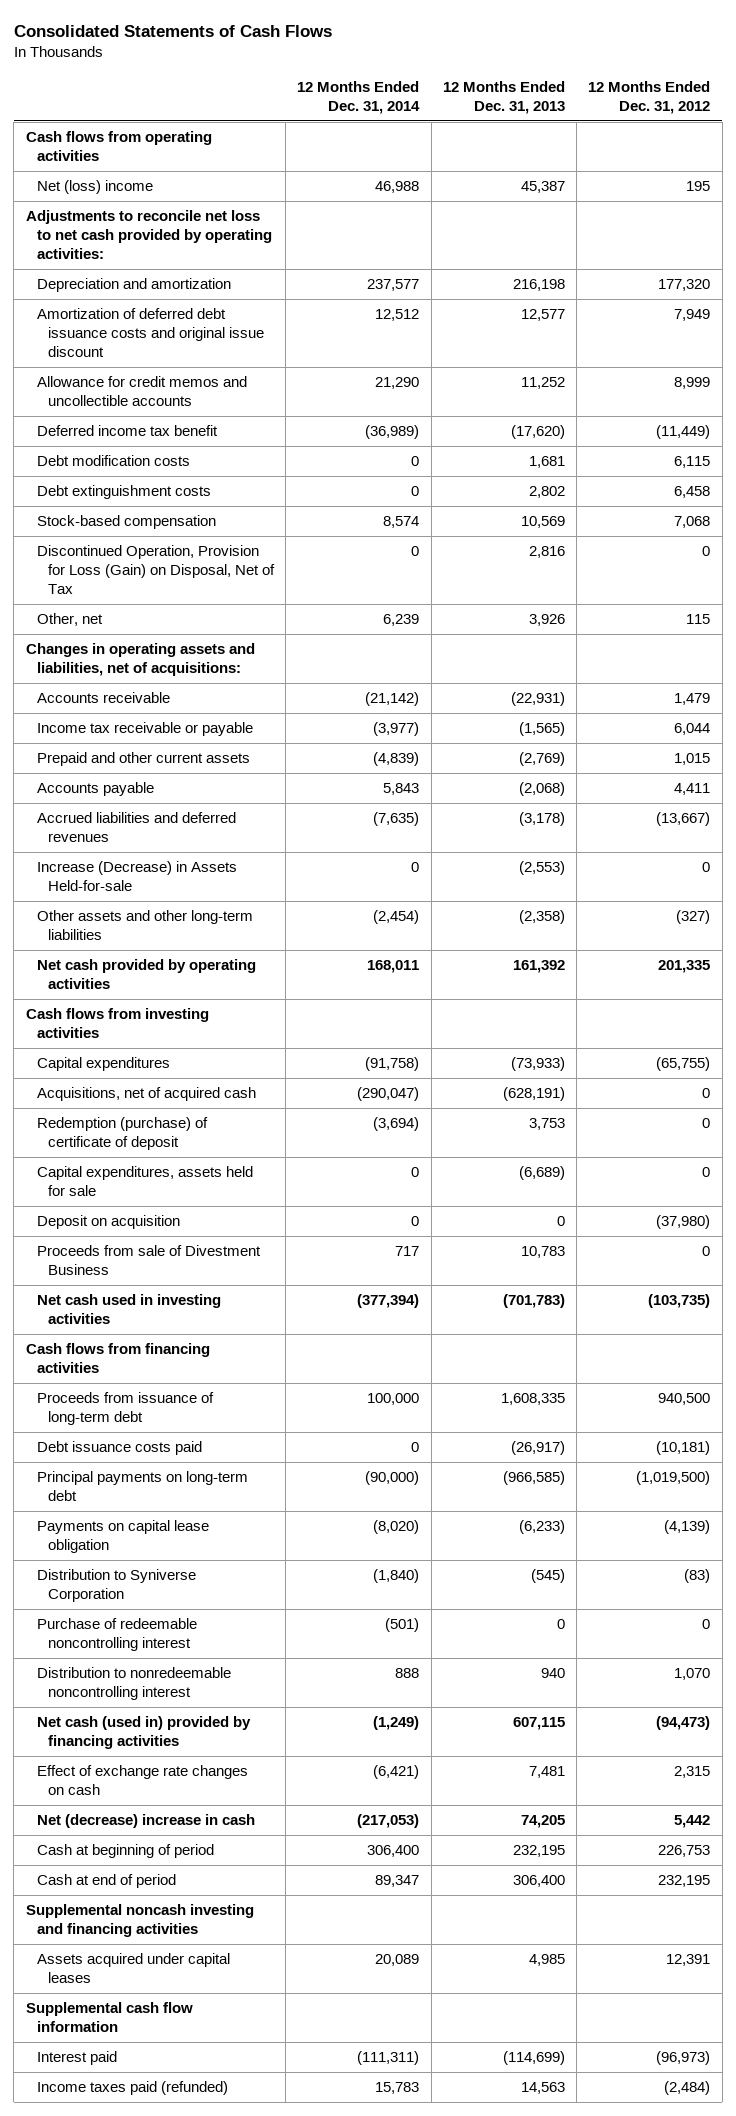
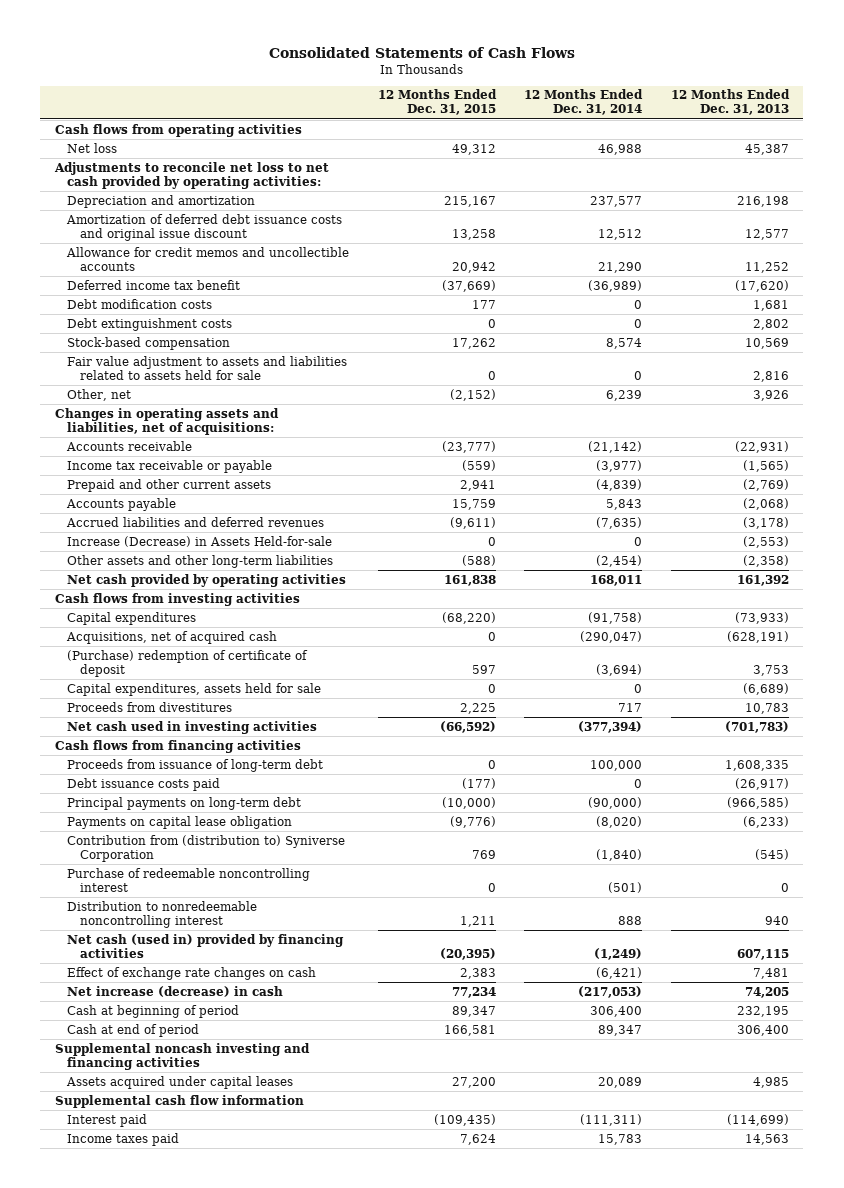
[588,80,711,115] 12 Months Ended Dec. 31, 2012 -> none
none -> [377,89,497,116] 12 Months Ended Dec. 31, 2015
[36,180,153,195] Net (loss) income -> [67,142,118,153] Net loss
[36,545,275,595] Discontinued Operation, Provision for Loss (Gain) on Disposal, Net of Tax -> [67,355,348,380] Fair value adjustment to assets and liabilities related to assets held for sale
[36,1117,208,1151] Redemption (purchase) of certificate of deposit -> [67,649,309,677] (Purchase) redemption of certificate of deposit
[36,1215,180,1230] Deposit on acquisition -> none
[36,1245,261,1276] Proceeds from sale of Divestment Business -> [67,701,233,712] Proceeds from divestitures
[36,1569,196,1603] Distribution to Syniverse Corporation -> [67,834,346,862] Contribution from (distribution to) Syniverse Corporation
[36,1814,255,1829] Net (decrease) increase in cash -> [67,985,284,997] Net increase (decrease) in cash
[36,2081,228,2096] Income taxes paid (refunded) -> [67,1132,180,1146] Income taxes paid

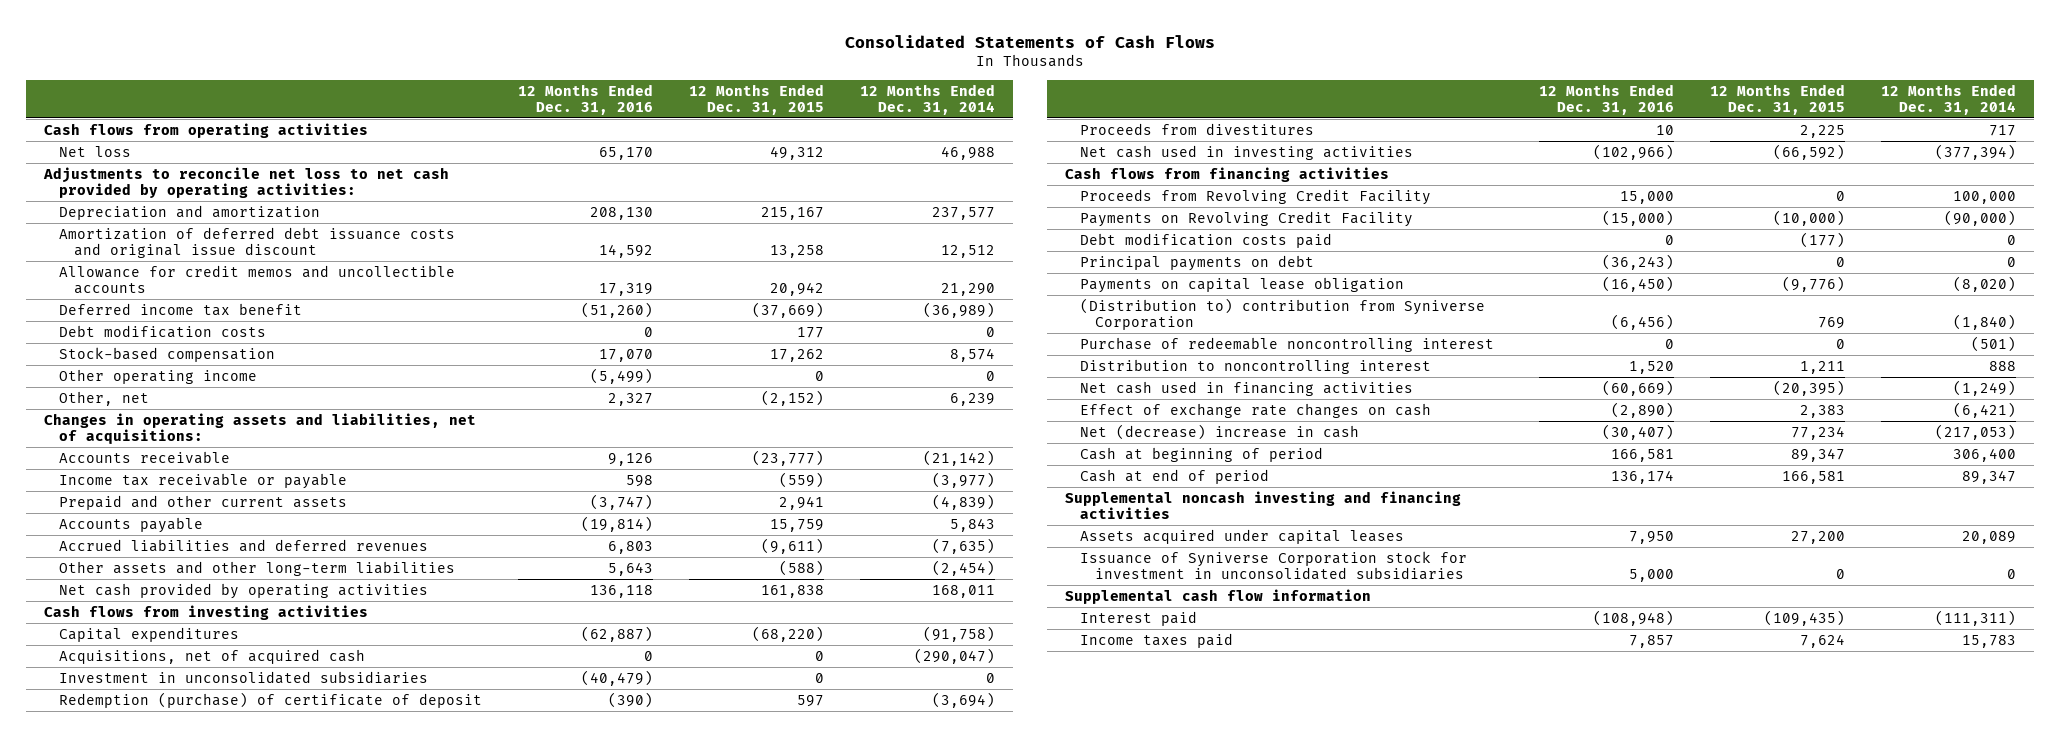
[671,89,791,116] 12 Months Ended Dec. 31, 2013 -> none
none -> [517,83,653,115] 12 Months Ended Dec. 31, 2016
[67,317,233,331] Debt extinguishment costs -> none
[67,355,348,380] Fair value adjustment to assets and liabilities related to assets held for sale -> none
none -> [58,368,257,384] Other operating income
[67,535,333,547] Increase (Decrease) in Assets Held-for-sale -> none
[67,682,322,696] Capital expenditures, assets held for sale -> none
none -> [58,670,428,684] Investment in unconsolidated subsidiaries
[67,649,309,677] (Purchase) redemption of certificate of deposit -> [58,691,482,708] Redemption (purchase) of certificate of deposit
[67,758,324,772] Proceeds from issuance of long-term debt -> none
none -> [1079,188,1431,205] Proceeds from Revolving Credit Facility
none -> [1079,210,1413,227] Payments on Revolving Credit Facility
[67,777,221,791] Debt issuance costs paid -> [1079,232,1332,248] Debt modification costs paid
[67,796,302,810] Principal payments on long-term debt -> [1079,254,1314,271] Principal payments on debt
[441,796,496,809] (10,000) -> [1835,256,1845,267] 0
[588,796,643,809] (90,000) -> [2006,256,2016,267] 0
[67,834,346,862] Contribution from (distribution to) Syniverse Corporation -> [1079,297,1485,330] (Distribution to) contribution from Syniverse Corporation
[67,900,258,928] Distribution to nonredeemable noncontrolling interest -> [1079,358,1431,374] Distribution to noncontrolling interest
[67,933,345,958] Net cash (used in) provided by financing activities -> [1079,380,1413,396] Net cash used in financing activities
[67,985,284,997] Net increase (decrease) in cash -> [1079,423,1359,440] Net (decrease) increase in cash
none -> [1079,550,1467,580] Issuance of Syniverse Corporation stock for investment in unconsolidated subsidiaries

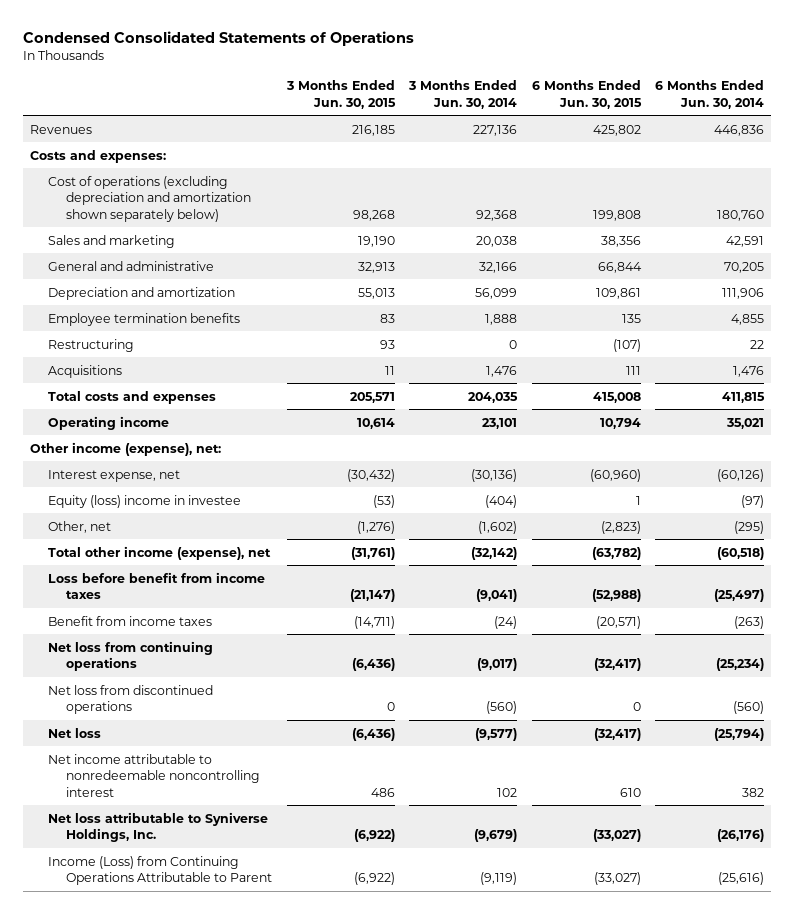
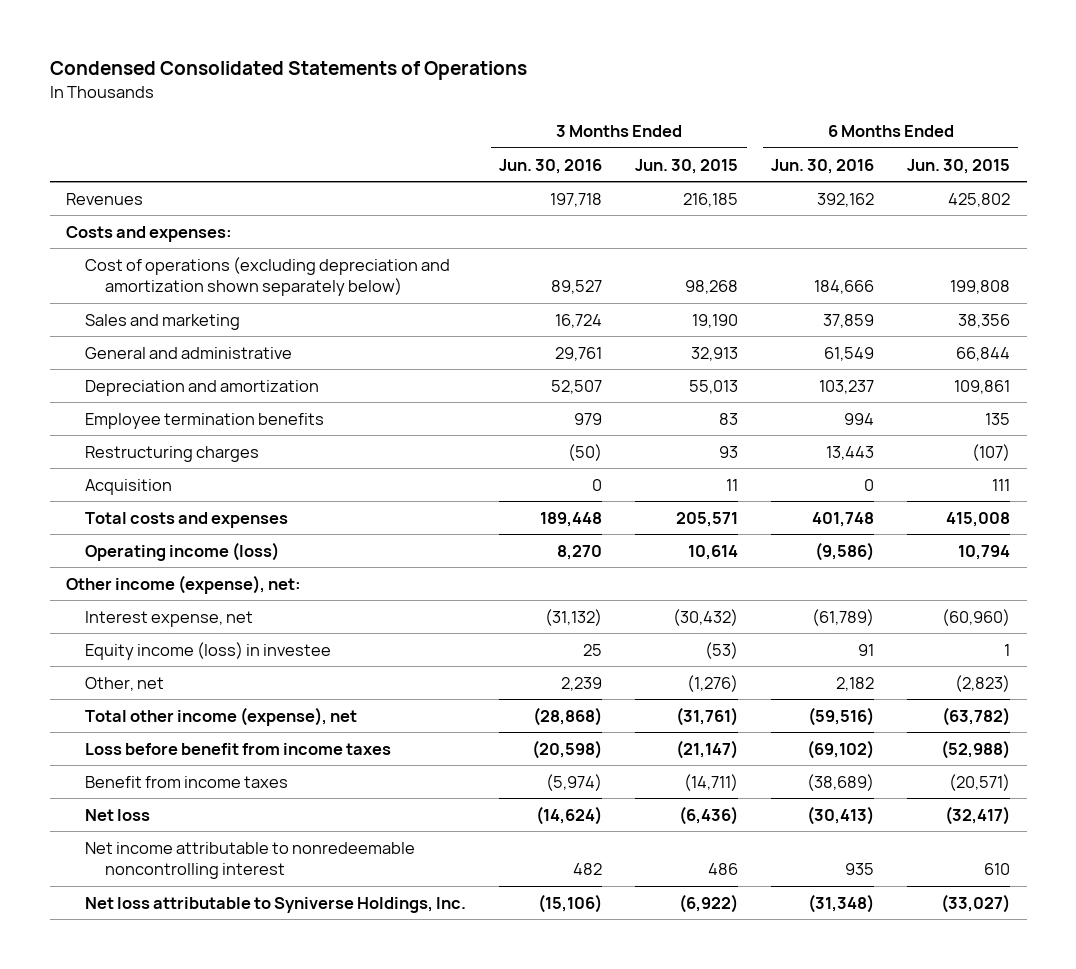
[408,80,518,109] 3 Months Ended Jun. 30, 2014 -> none
[655,80,765,109] 6 Months Ended Jun. 30, 2014 -> none
none -> [499,158,603,174] Jun. 30, 2016
none -> [771,158,875,174] Jun. 30, 2016
[48,338,135,352] Restructuring -> [85,445,260,462] Restructuring charges
[48,364,123,378] Acquisitions -> [85,478,173,495] Acquisition
[48,415,170,430] Operating income -> [85,541,280,561] Operating income (loss)
[48,494,242,508] Equity (loss) income in investee -> [85,641,332,660] Equity income (loss) in investee
[48,640,214,672] Net loss from continuing operations -> none
[48,684,214,715] Net loss from discontinued operations -> none
[48,855,273,886] Income (Loss) from Continuing Operations Attributable to Parent -> none

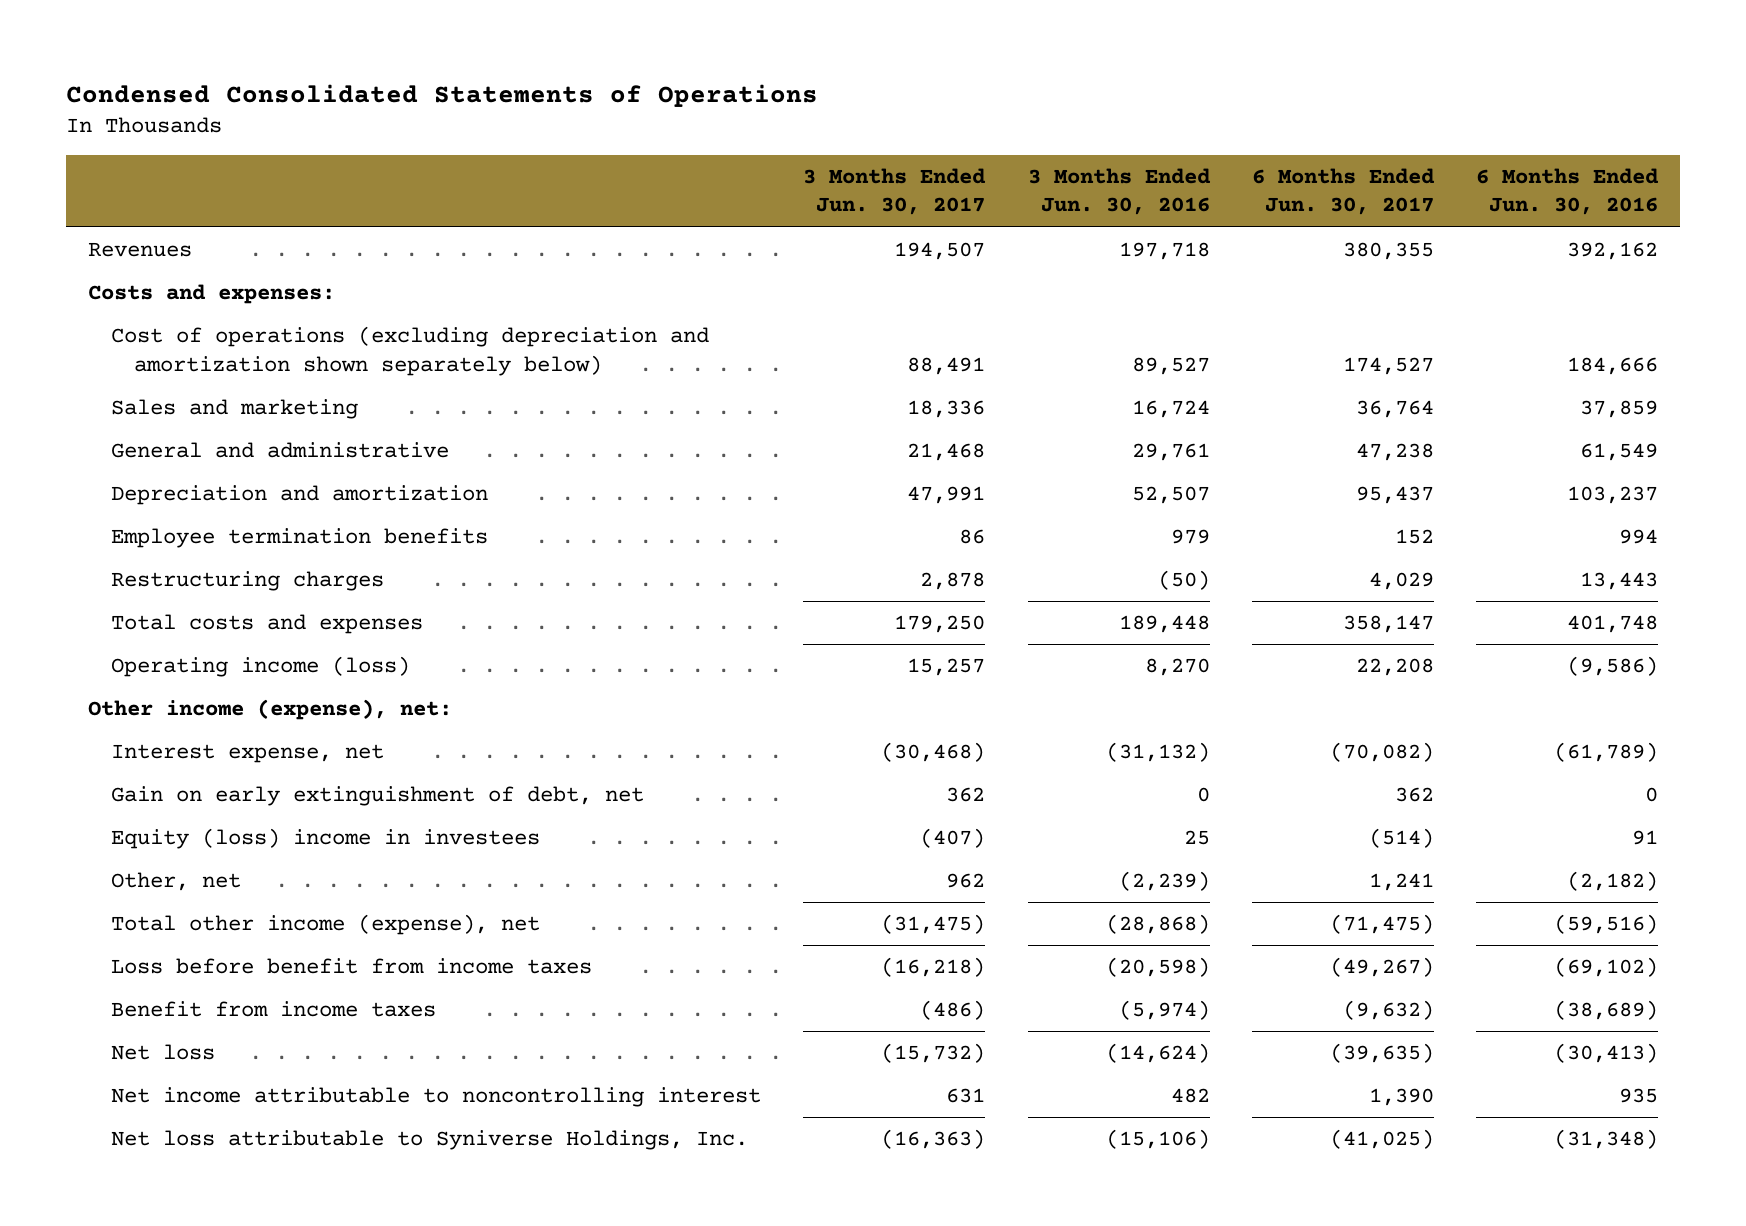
[635,158,739,174] Jun. 30, 2015 -> none
[907,158,1011,174] Jun. 30, 2015 -> none
none -> [803,167,987,216] 3 Months Ended Jun. 30, 2017
none -> [1252,167,1436,216] 6 Months Ended Jun. 30, 2017
[85,478,173,495] Acquisition -> none
none -> [110,786,644,807] Gain on early extinguishment of debt, net
[85,641,332,660] Equity income (loss) in investee -> [110,828,540,850] Equity (loss) income in investees
[561,676,603,691] 2,239 -> [1118,871,1210,892] (2,239)
[836,676,875,691] 2,182 -> [1567,871,1659,892] (2,182)
[85,841,416,880] Net income attributable to nonredeemable noncontrolling interest -> [110,1087,761,1108] Net income attributable to noncontrolling interest

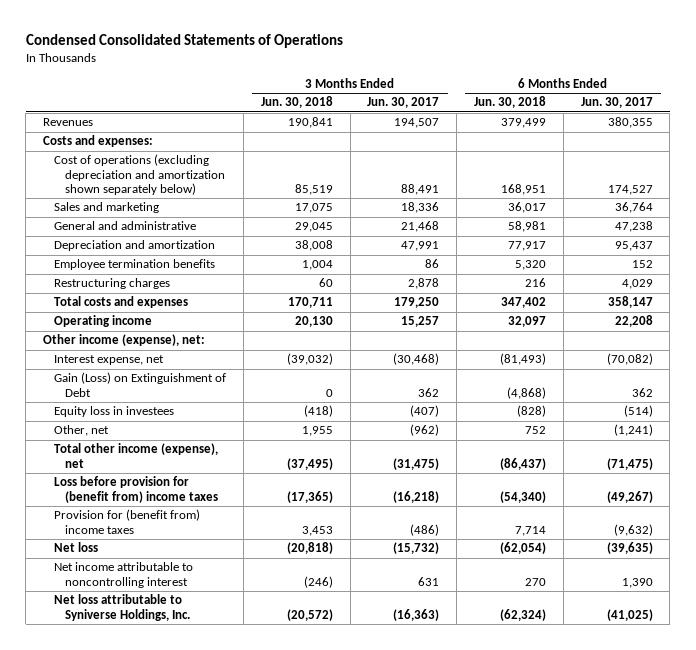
[1027,167,1211,216] 3 Months Ended Jun. 30, 2016 -> none
[1476,167,1660,216] 6 Months Ended Jun. 30, 2016 -> none
none -> [260,96,333,109] Jun. 30, 2018
none -> [473,96,546,109] Jun. 30, 2018
[110,656,410,678] Operating income (loss) -> [54,315,153,328] Operating income
[110,786,644,807] Gain on early extinguishment of debt, net -> [54,372,227,397] Gain (Loss) on Extinguishment of Debt
[110,828,540,850] Equity (loss) income in investees -> [54,406,175,418] Equity loss in investees
[946,873,986,889] 962 -> [410,424,440,437] (962)
[1369,873,1435,892] 1,241 -> [613,424,653,437] (1,241)
[110,958,592,975] Loss before benefit from income taxes -> [54,476,218,503] Loss before provision for (benefit from) income taxes
[110,1001,436,1018] Benefit from income taxes -> [54,509,201,534] Provision for (benefit from) income taxes

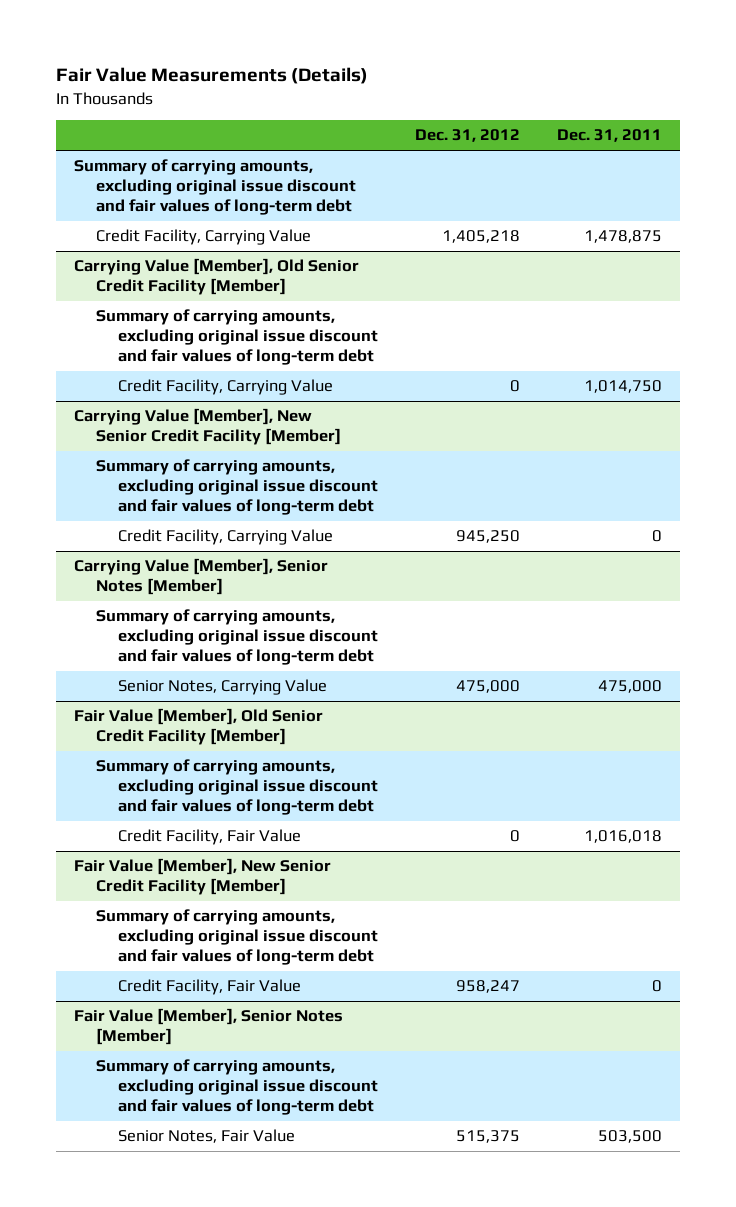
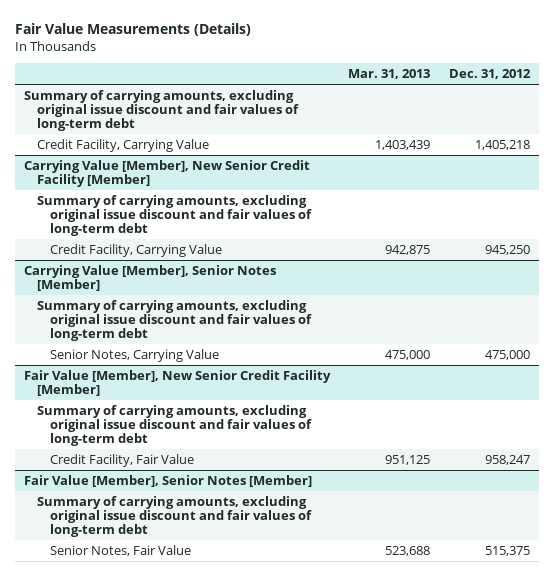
[556,129,662,143] Dec. 31, 2011 -> none
none -> [348,69,431,80] Mar. 31, 2013
[74,258,360,296] Carrying Value [Member], Old Senior Credit Facility [Member] -> none
[96,309,379,366] Summary of carrying amounts, excluding original issue discount and fair values of long-term debt -> none
[118,379,334,396] Credit Facility, Carrying Value -> none
[74,708,324,746] Fair Value [Member], Old Senior Credit Facility [Member] -> none
[96,759,379,816] Summary of carrying amounts, excluding original issue discount and fair values of long-term debt -> none
[118,829,302,846] Credit Facility, Fair Value -> none

